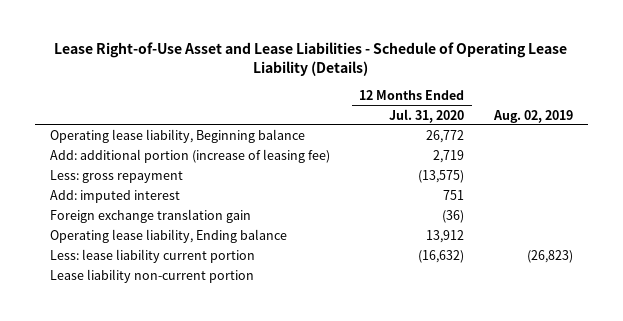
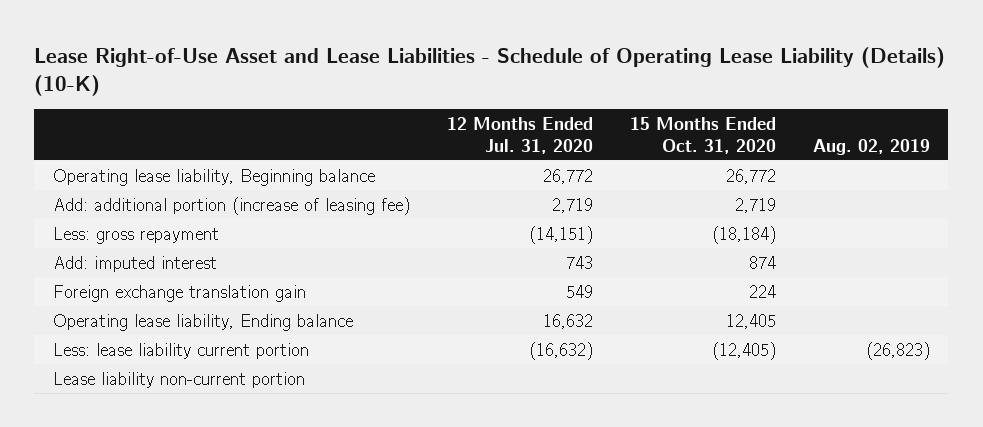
[54,41,568,77] Lease Right-of-Use Asset and Lease Liabilities - Schedule of Operating Lease Liability (Details) -> [34,46,946,97] Lease Right-of-Use Asset and Lease Liabilities - Schedule of Operating Lease Liability (Details) (10-K)
none -> [629,117,776,154] 15 Months Ended Oct. 31, 2020
[418,170,465,184] (13,575) -> [528,225,593,244] (14,151)
[443,190,465,201] 751 -> [565,255,593,269] 743
[442,210,465,224] (36) -> [565,284,593,298] 549
[426,230,465,244] 13,912 -> [542,313,593,329] 16,632

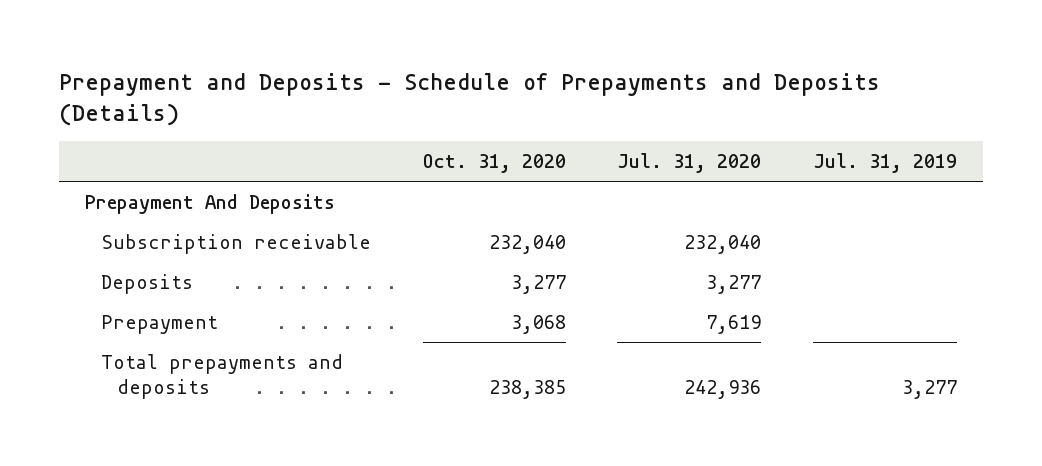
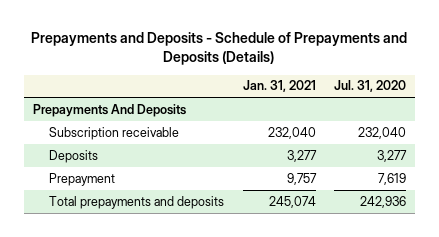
[59,73,881,127] Prepayment and Deposits - Schedule of Prepayments and Deposits (Details) -> [31,32,408,66] Prepayments and Deposits - Schedule of Prepayments and Deposits (Details)
[422,154,566,174] Oct. 31, 2020 -> none
[812,153,957,174] Jul. 31, 2019 -> none
none -> [242,80,316,93] Jan. 31, 2021
[85,193,336,214] Prepayment And Deposits -> [33,103,187,117] Prepayments And Deposits

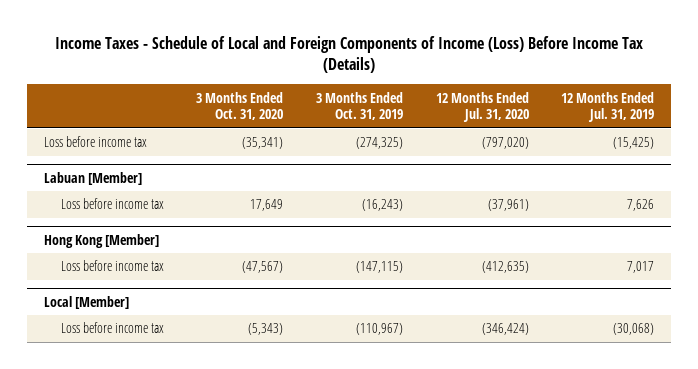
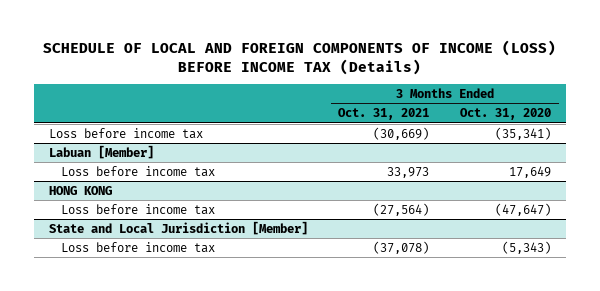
[54,35,643,74] Income Taxes - Schedule of Local and Foreign Components of Income (Loss) Before Income Tax (Details) -> [42,39,556,75] SCHEDULE OF LOCAL AND FOREIGN COMPONENTS OF INCOME (LOSS) BEFORE INCOME TAX (Details)
[316,91,404,121] 3 Months Ended Oct. 31, 2019 -> none
[435,91,529,123] 12 Months Ended Jul. 31, 2020 -> none
[561,91,655,123] 12 Months Ended Jul. 31, 2019 -> none
none -> [338,108,430,121] Oct. 31, 2021
[43,233,159,248] Hong Kong [Member] -> [49,185,113,195] HONG KONG
[242,261,284,274] (47,567) -> [494,202,551,216] (47,647)
[43,295,129,309] Local [Member] -> [49,220,309,235] State and Local Jurisdiction [Member]

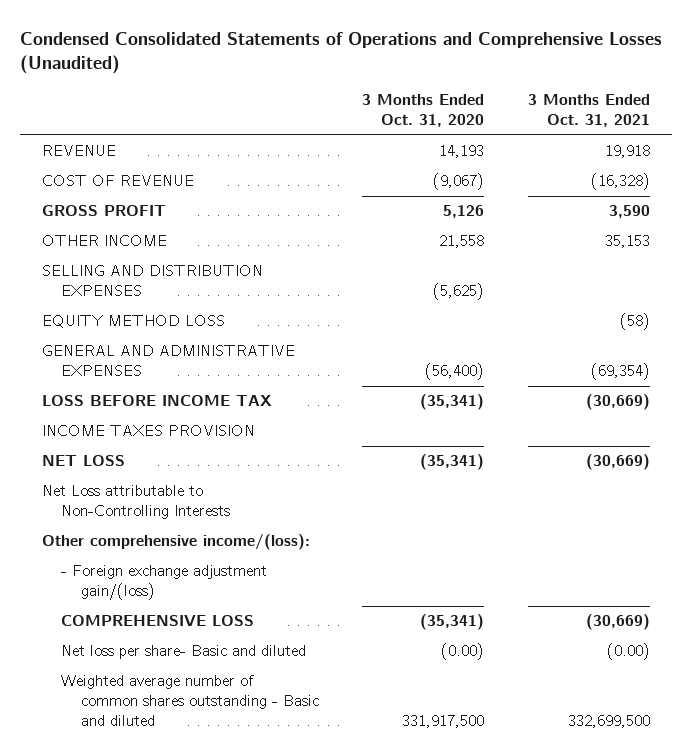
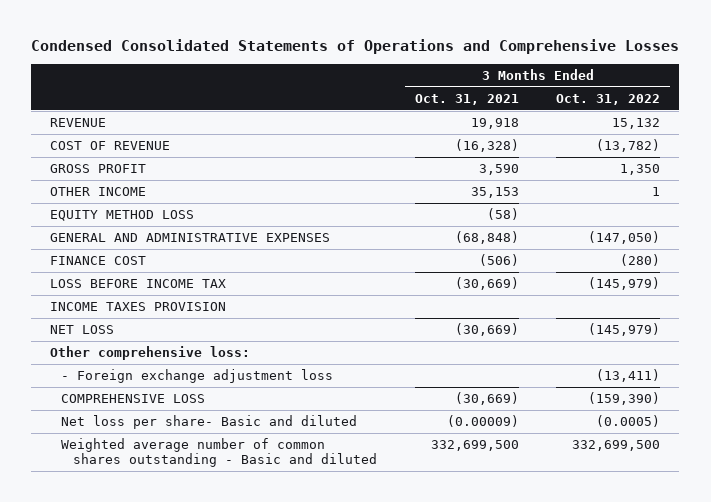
[20,31,663,75] Condensed Consolidated Statements of Operations and Comprehensive Losses (Unaudited) -> [31,38,680,54] Condensed Consolidated Statements of Operations and Comprehensive Losses
[362,94,485,128] 3 Months Ended Oct. 31, 2020 -> none
none -> [556,93,661,105] Oct. 31, 2022
[42,265,264,297] SELLING AND DISTRIBUTION EXPENSES -> none
[591,363,651,381] (69,354) -> [454,231,519,245] (68,848)
none -> [50,256,147,266] FINANCE COST
[42,485,231,520] Net Loss attributable to Non-Controlling Interests -> none
[42,534,311,551] Other comprehensive income/(loss): -> [50,346,251,361] Other comprehensive loss:
[61,565,268,601] - Foreign exchange adjustment gain/(loss) -> [61,369,334,384] - Foreign exchange adjustment loss
[607,643,651,661] (0.00) -> [446,415,519,428] (0.00009)

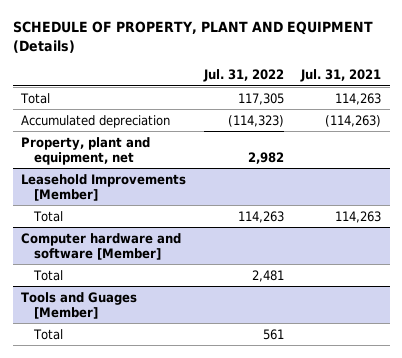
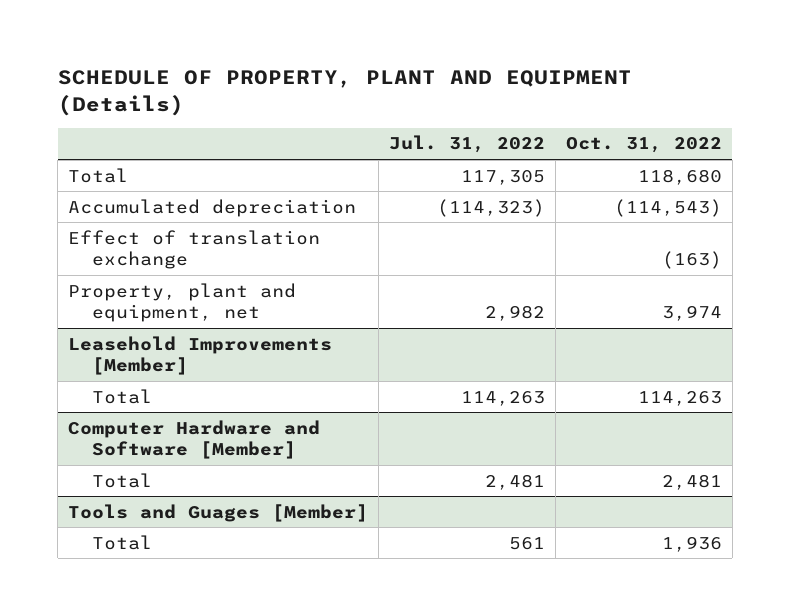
[299,69,381,83] Jul. 31, 2021 -> none
none -> [565,137,722,154] Oct. 31, 2022
none -> [68,229,321,269] Effect of translation exchange
[21,232,182,260] Computer hardware and software [Member] -> [68,419,321,459] Computer Hardware and Software [Member]

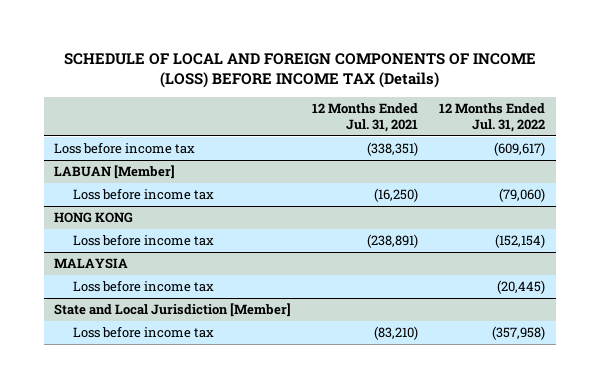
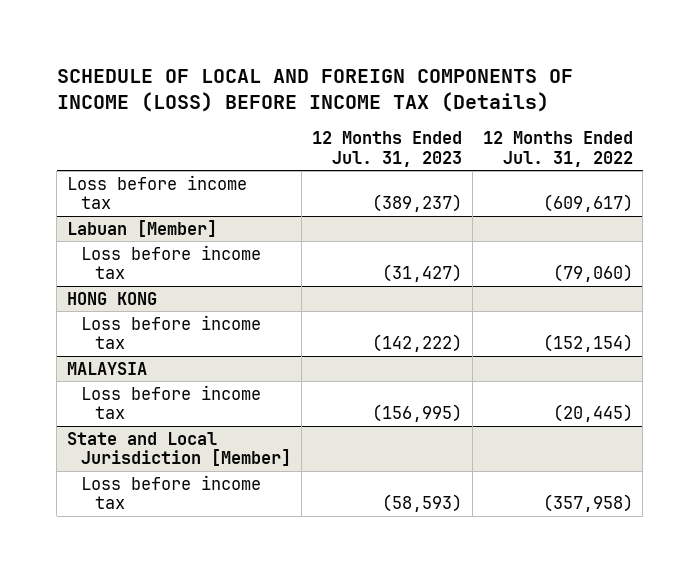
[312,102,419,132] 12 Months Ended Jul. 31, 2021 -> none
none -> [311,131,462,167] 12 Months Ended Jul. 31, 2023
[54,165,176,180] LABUAN [Member] -> [66,219,217,237] Labuan [Member]

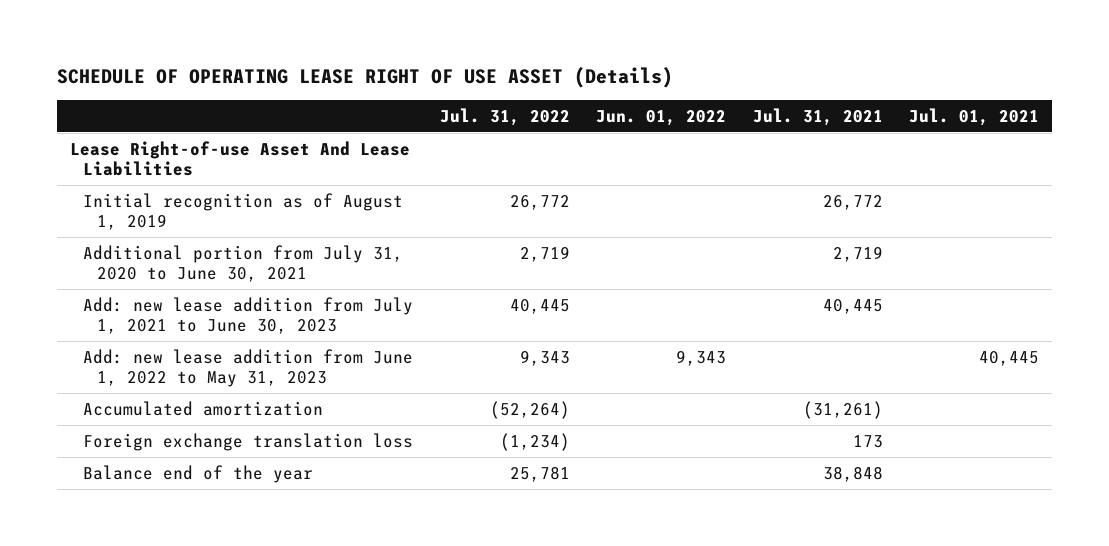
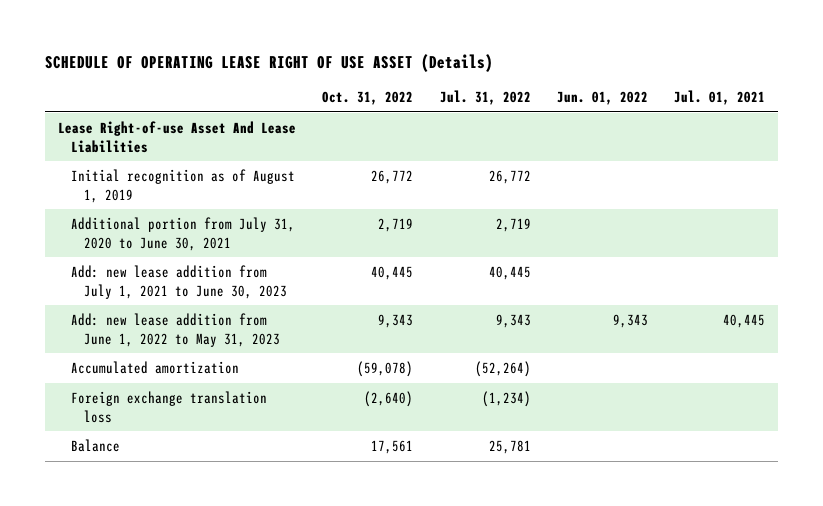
[752,107,883,126] Jul. 31, 2021 -> none
none -> [322,91,414,106] Oct. 31, 2022
[83,464,314,483] Balance end of the year -> [70,438,120,452] Balance

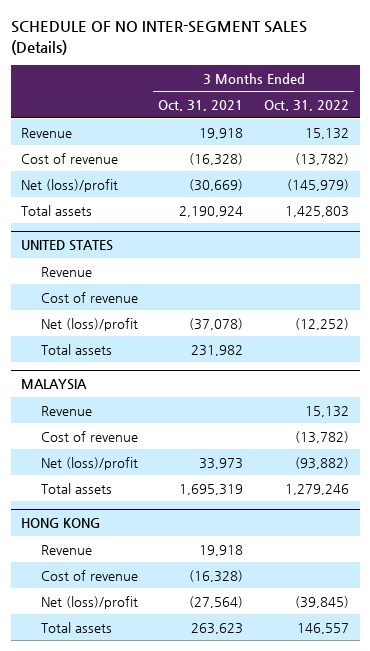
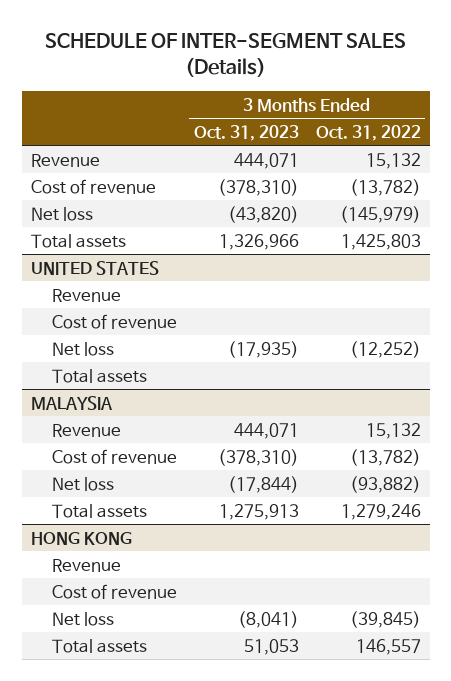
[10,21,307,55] SCHEDULE OF NO INTER-SEGMENT SALES (Details) -> [44,33,406,78] SCHEDULE OF INTER-SEGMENT SALES (Details)
[158,99,244,111] Oct. 31, 2021 -> none
none -> [193,124,299,141] Oct. 31, 2023
[21,178,119,192] Net (loss)/profit -> [30,206,93,221] Net loss
[40,317,138,331] Net (loss)/profit -> [51,341,114,356] Net loss
[40,456,138,470] Net (loss)/profit -> [51,476,114,491] Net loss
[40,595,138,609] Net (loss)/profit -> [51,611,114,626] Net loss

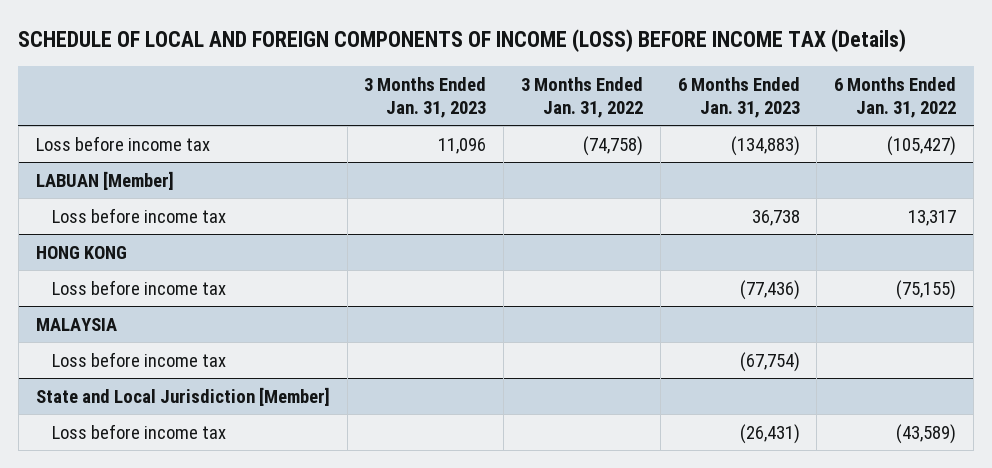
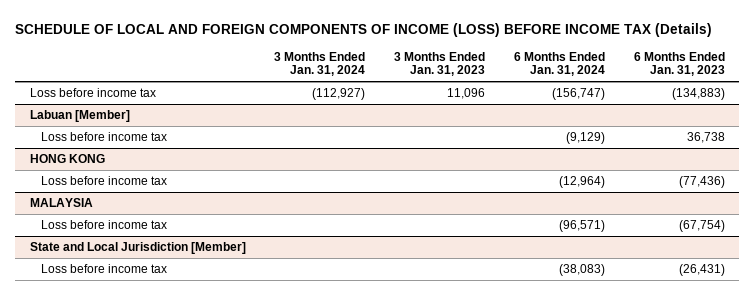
[521,76,644,118] 3 Months Ended Jan. 31, 2022 -> none
[834,76,957,118] 6 Months Ended Jan. 31, 2022 -> none
none -> [274,51,366,77] 3 Months Ended Jan. 31, 2024
none -> [513,51,605,77] 6 Months Ended Jan. 31, 2024
[35,170,174,190] LABUAN [Member] -> [29,110,130,123] Labuan [Member]

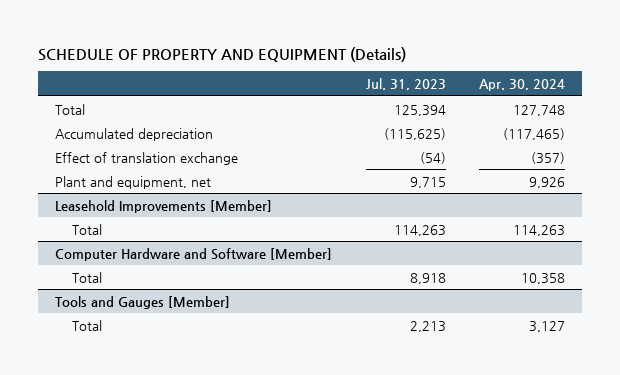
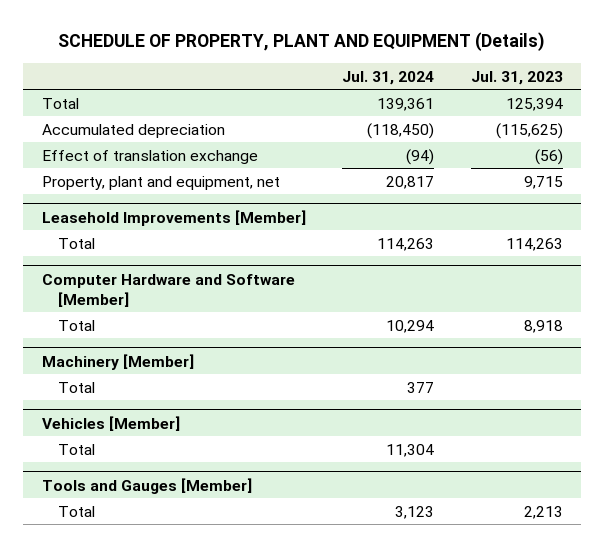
[38,46,407,62] SCHEDULE OF PROPERTY AND EQUIPMENT (Details) -> [58,32,546,52] SCHEDULE OF PROPERTY, PLANT AND EQUIPMENT (Details)
[479,79,566,92] Apr. 30, 2024 -> none
none -> [342,70,435,85] Jul. 31, 2024
[419,151,446,164] (54) -> [534,148,563,165] (56)
[55,175,212,189] Plant and equipment, net -> [41,175,280,190] Property, plant and equipment, net
none -> [41,353,194,370] Machinery [Member]
none -> [57,381,95,393] Total
none -> [41,415,180,431] Vehicles [Member]
none -> [57,443,95,455] Total

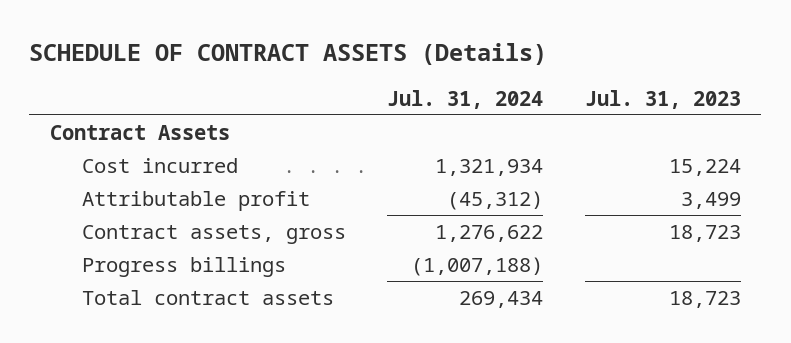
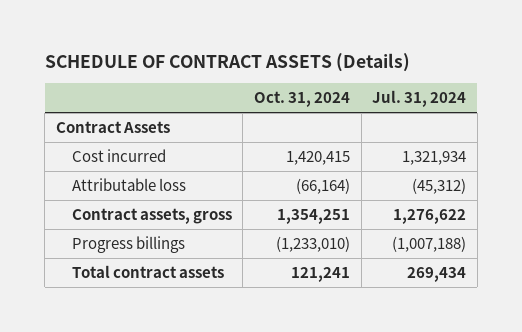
[584,89,741,109] Jul. 31, 2023 -> none
none -> [253,91,350,108] Oct. 31, 2024
[82,191,311,212] Attributable profit -> [71,178,186,192] Attributable loss

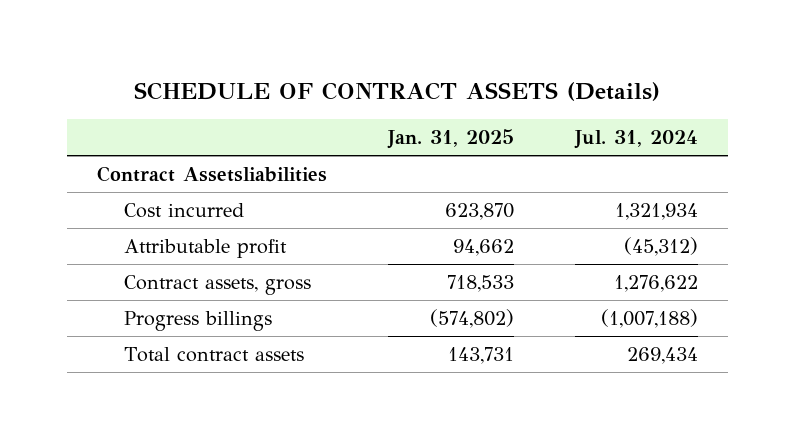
[253,91,350,108] Oct. 31, 2024 -> none
none -> [386,128,514,149] Jan. 31, 2025
[55,121,170,134] Contract Assets -> none
none -> [97,166,328,183] Contract Assetsliabilities
[71,178,186,192] Attributable loss -> [123,239,287,259] Attributable profit

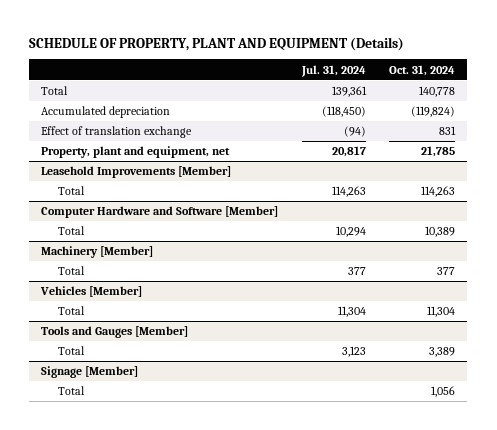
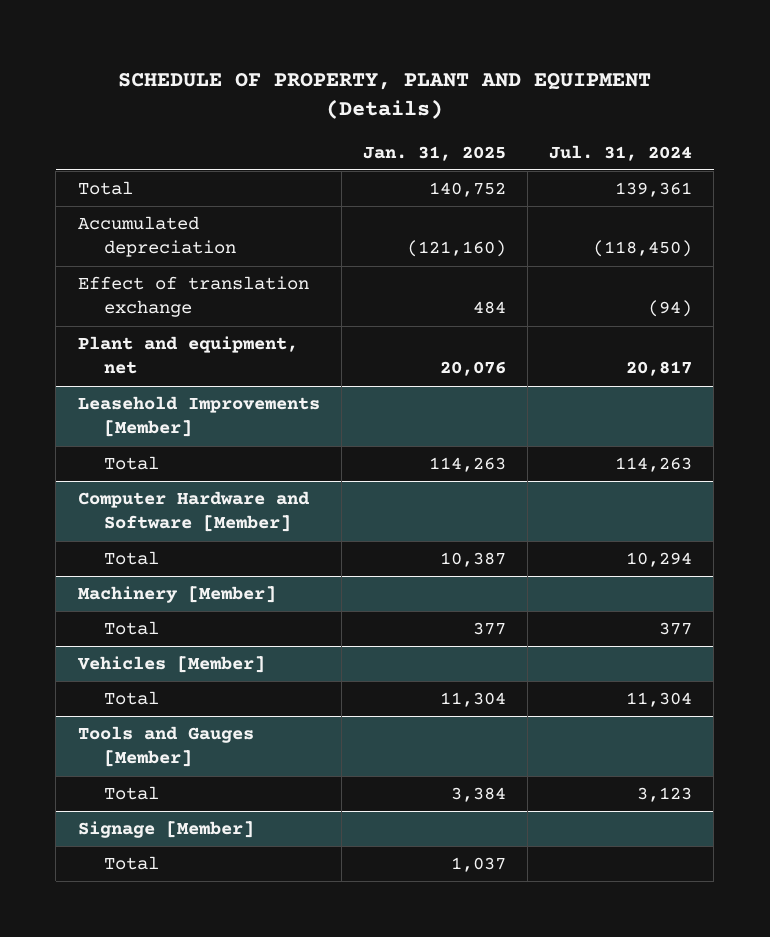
[389,64,456,76] Oct. 31, 2024 -> none
none -> [362,145,506,161] Jan. 31, 2025
[41,146,231,159] Property, plant and equipment, net -> [77,336,298,375] Plant and equipment, net

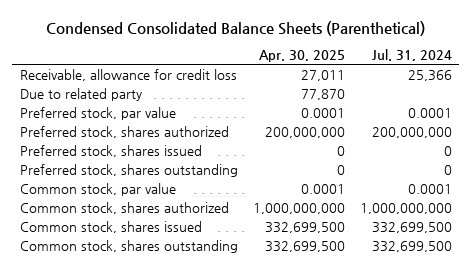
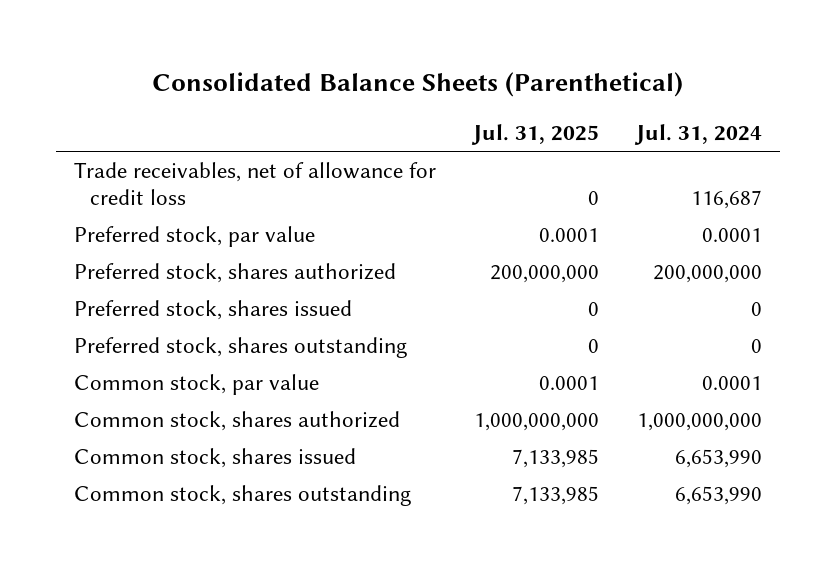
[45,20,425,36] Condensed Consolidated Balance Sheets (Parenthetical) -> [151,72,683,98] Consolidated Balance Sheets (Parenthetical)
[258,50,345,63] Apr. 30, 2025 -> none
none -> [470,124,599,146] Jul. 31, 2025
[19,68,237,81] Receivable, allowance for credit loss -> none
[19,87,142,101] Due to related party -> none
none -> [74,162,437,205] Trade receivables, net of allowance for credit loss
[371,221,452,233] 332,699,500 -> [674,449,762,469] 6,653,990
[371,240,452,252] 332,699,500 -> [674,486,762,506] 6,653,990

